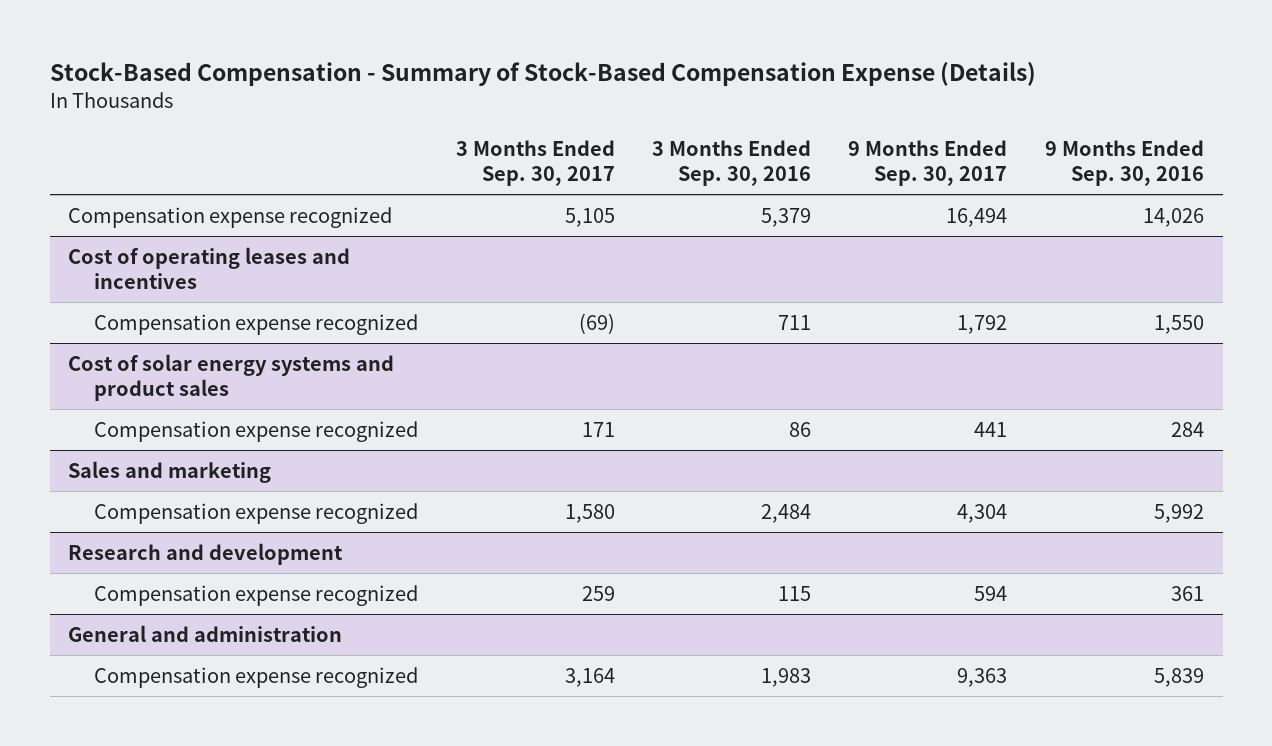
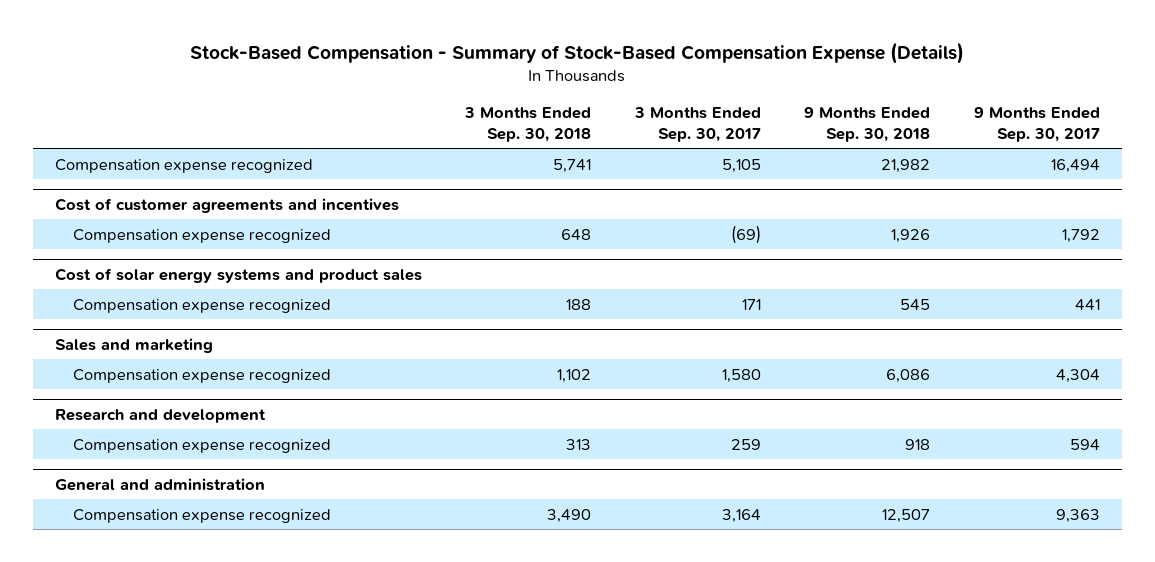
[652,139,812,187] 3 Months Ended Sep. 30, 2016 -> none
[1044,139,1204,187] 9 Months Ended Sep. 30, 2016 -> none
none -> [464,107,592,142] 3 Months Ended Sep. 30, 2018
none -> [804,107,931,142] 9 Months Ended Sep. 30, 2018
[68,246,351,290] Cost of operating leases and incentives -> [54,197,399,213] Cost of customer agreements and incentives

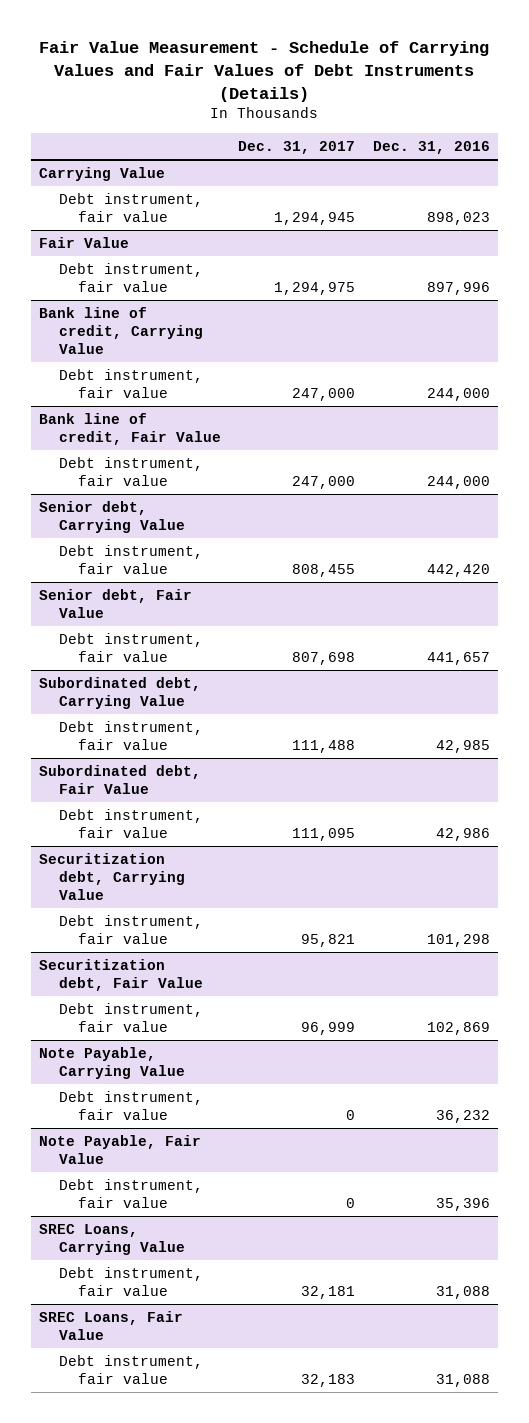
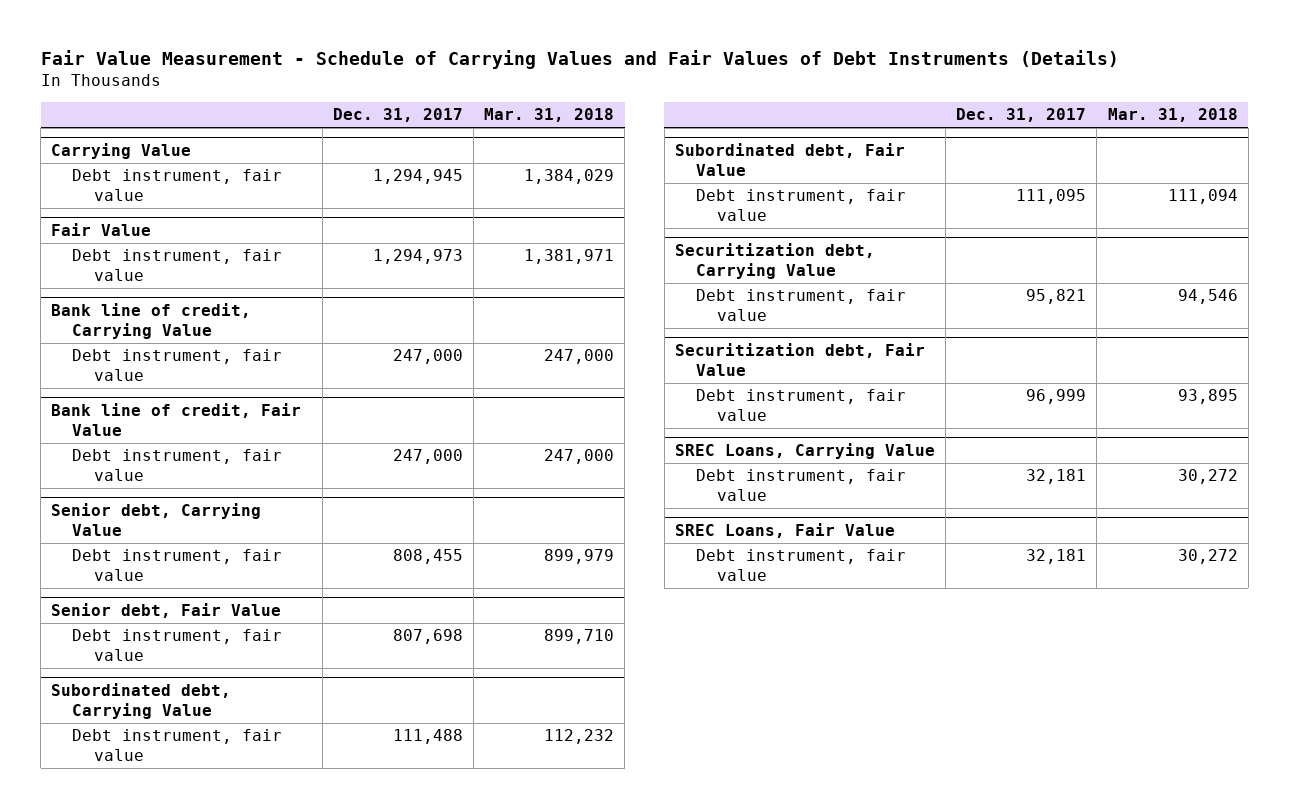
[372,140,490,154] Dec. 31, 2016 -> none
none -> [484,108,615,123] Mar. 31, 2018
[274,281,356,295] 1,294,975 -> [372,249,463,265] 1,294,973
[39,1046,185,1079] Note Payable, Carrying Value -> none
[58,1090,203,1120] Debt instrument, fair value -> none
[39,1134,202,1164] Note Payable, Fair Value -> none
[58,1178,203,1208] Debt instrument, fair value -> none
[301,1373,356,1387] 32,183 -> [1026,549,1087,565] 32,181

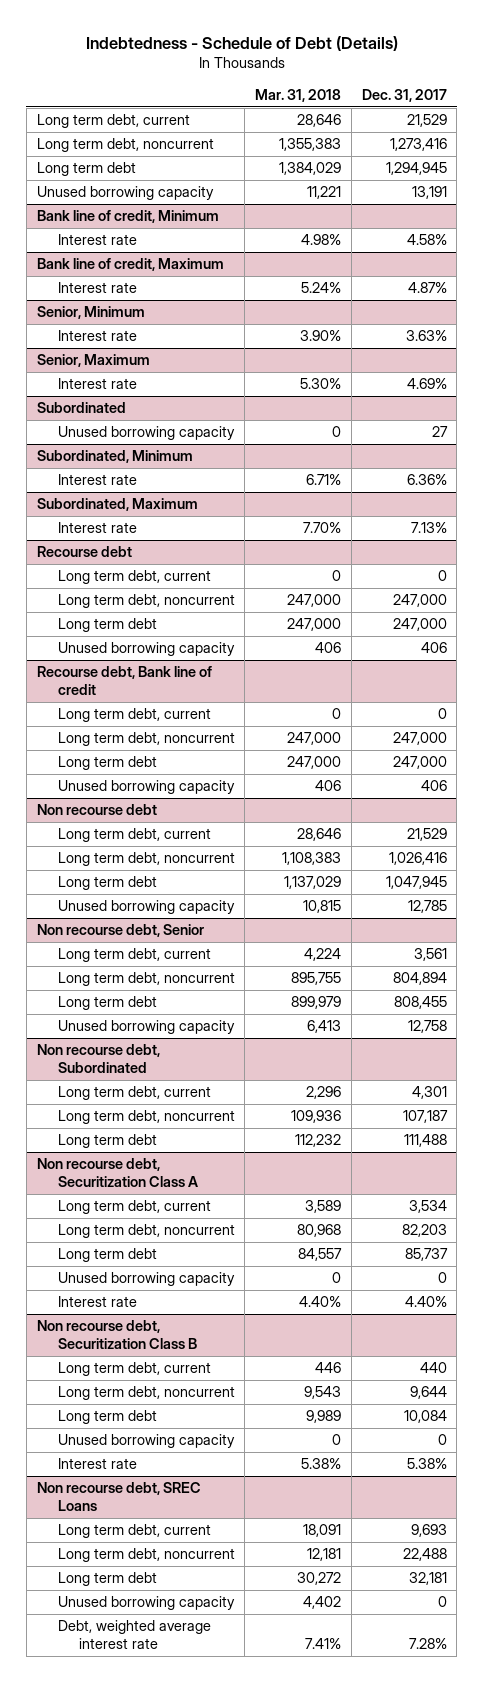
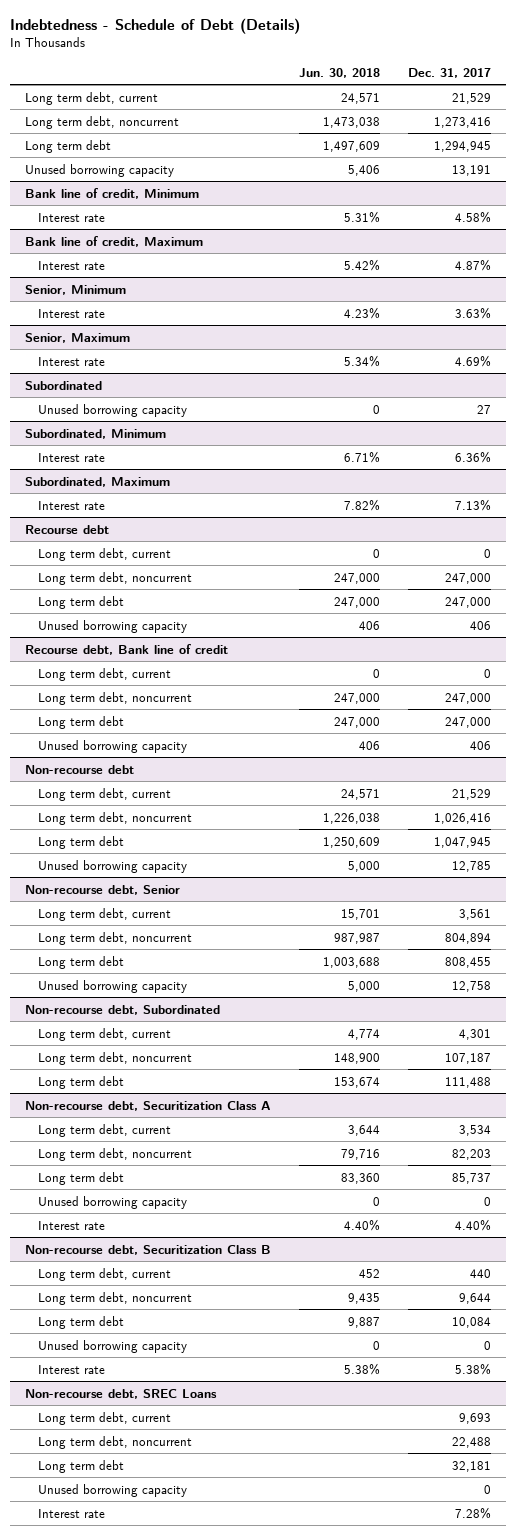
[255,88,342,102] Mar. 31, 2018 -> none
none -> [298,67,380,78] Jun. 30, 2018
[36,804,157,816] Non recourse debt -> [24,764,134,774] Non-recourse debt
[36,924,204,938] Non recourse debt, Senior -> [24,884,180,895] Non-recourse debt, Senior
[36,1044,160,1074] Non recourse debt, Subordinated -> [24,1004,220,1015] Non-recourse debt, Subordinated
[36,1158,198,1188] Non recourse debt, Securitization Class A -> [24,1100,271,1111] Non-recourse debt, Securitization Class A
[36,1320,197,1350] Non recourse debt, Securitization Class B -> [24,1244,271,1255] Non-recourse debt, Securitization Class B
[36,1482,201,1512] Non recourse debt, SREC Loans -> [24,1388,217,1399] Non-recourse debt, SREC Loans
[57,1620,211,1650] Debt, weighted average interest rate -> [38,1508,106,1518] Interest rate

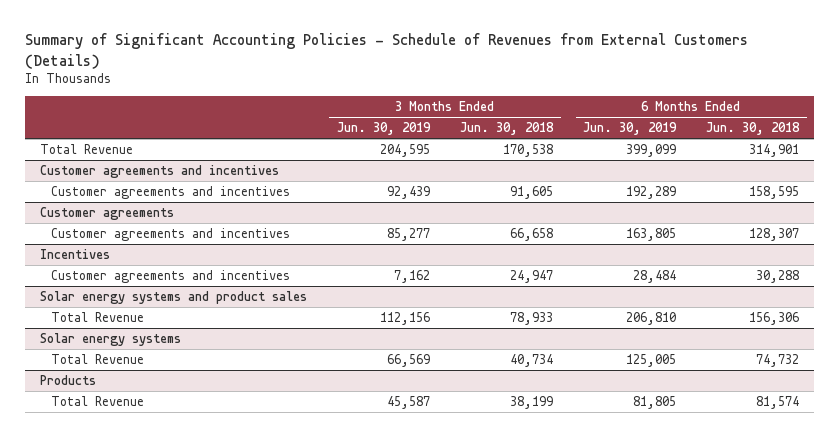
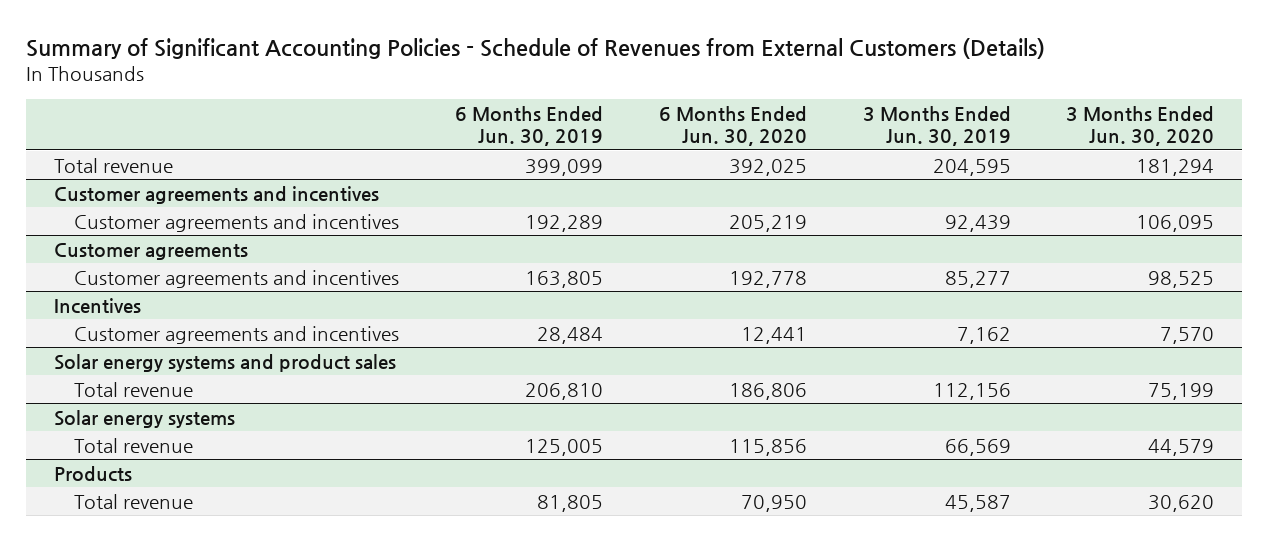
[460,122,555,136] Jun. 30, 2018 -> none
[706,122,801,136] Jun. 30, 2018 -> none
none -> [658,105,807,147] 6 Months Ended Jun. 30, 2020
none -> [1066,105,1215,147] 3 Months Ended Jun. 30, 2020
[39,144,133,155] Total Revenue -> [54,157,174,173] Total revenue
[51,312,145,323] Total Revenue -> [74,381,194,397] Total revenue
[51,354,145,365] Total Revenue -> [74,437,194,453] Total revenue
[51,396,145,407] Total Revenue -> [74,493,194,509] Total revenue

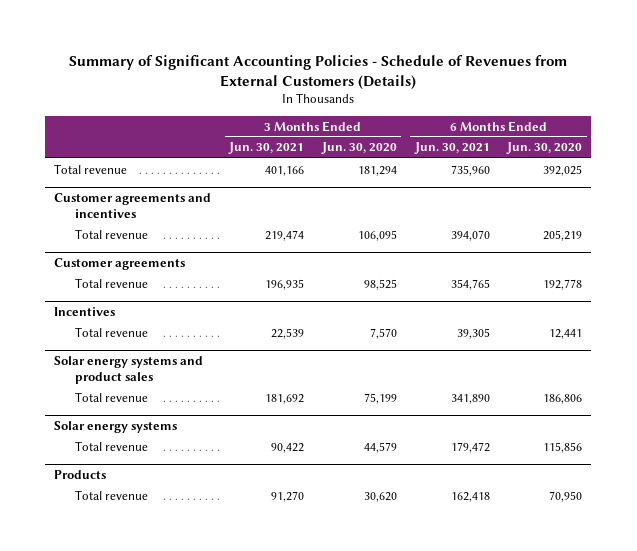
[454,105,603,147] 6 Months Ended Jun. 30, 2019 -> none
[862,105,1011,147] 3 Months Ended Jun. 30, 2019 -> none
none -> [228,142,305,155] Jun. 30, 2021
none -> [413,142,490,155] Jun. 30, 2021
[74,213,400,232] Customer agreements and incentives -> [74,228,148,239] Total revenue
[74,269,400,288] Customer agreements and incentives -> [74,277,148,288] Total revenue
[74,325,400,344] Customer agreements and incentives -> [74,326,148,337] Total revenue

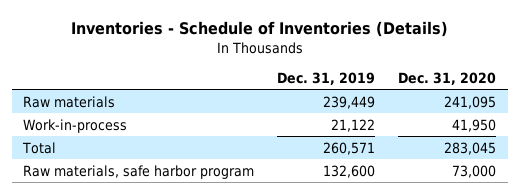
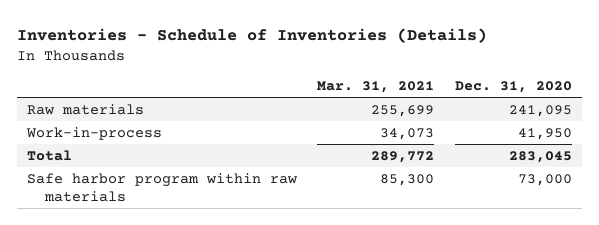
[277,72,376,86] Dec. 31, 2019 -> none
none -> [317,81,435,94] Mar. 31, 2021
[23,164,255,179] Raw materials, safe harbor program -> [26,172,298,203] Safe harbor program within raw materials

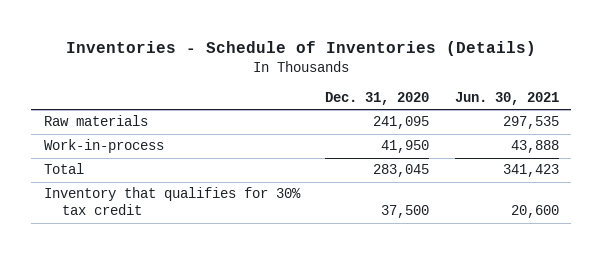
[317,81,435,94] Mar. 31, 2021 -> none
none -> [454,92,559,106] Jun. 30, 2021
[26,172,298,203] Safe harbor program within raw materials -> none
none -> [43,187,301,216] Inventory that qualifies for 30% tax credit

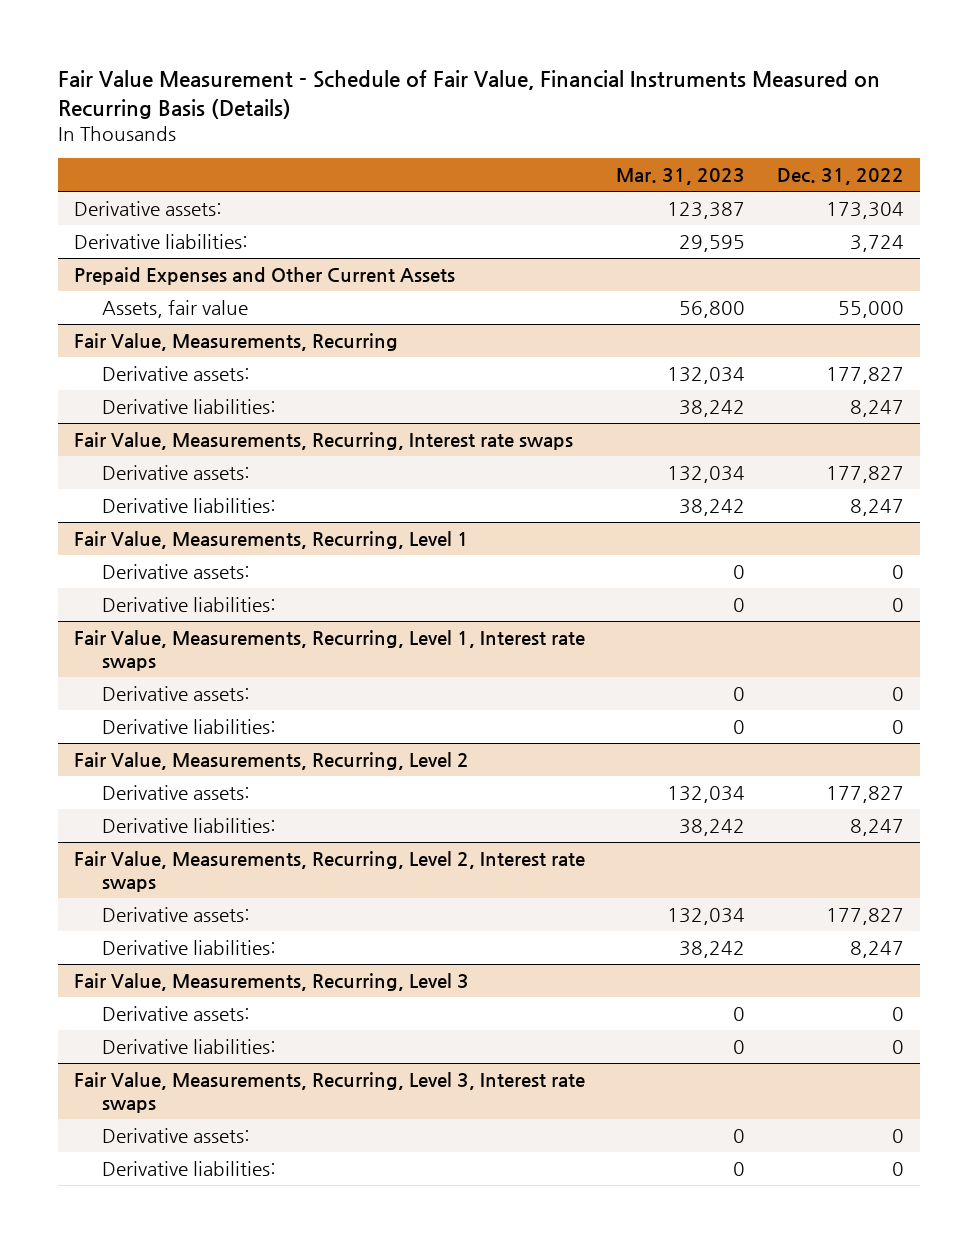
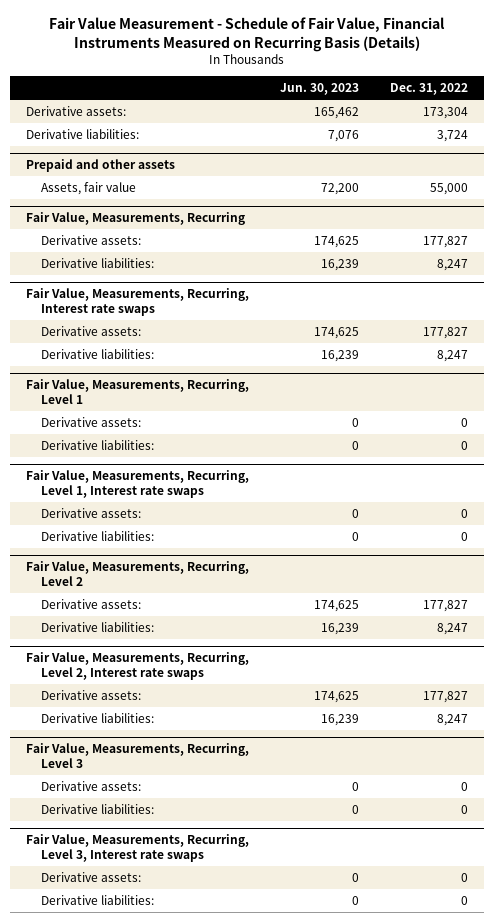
[616,168,746,186] Mar. 31, 2023 -> none
none -> [279,83,359,96] Jun. 30, 2023
[73,267,455,286] Prepaid Expenses and Other Current Assets -> [25,159,175,173] Prepaid and other assets

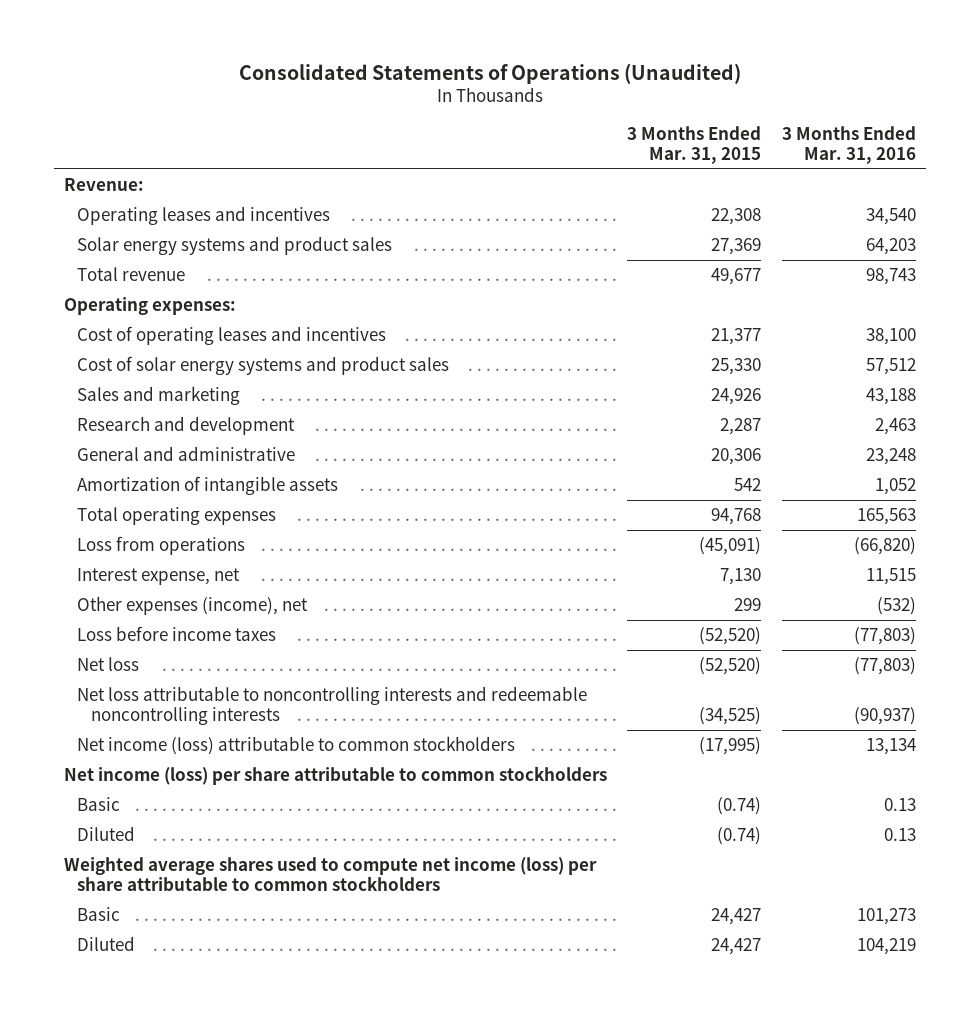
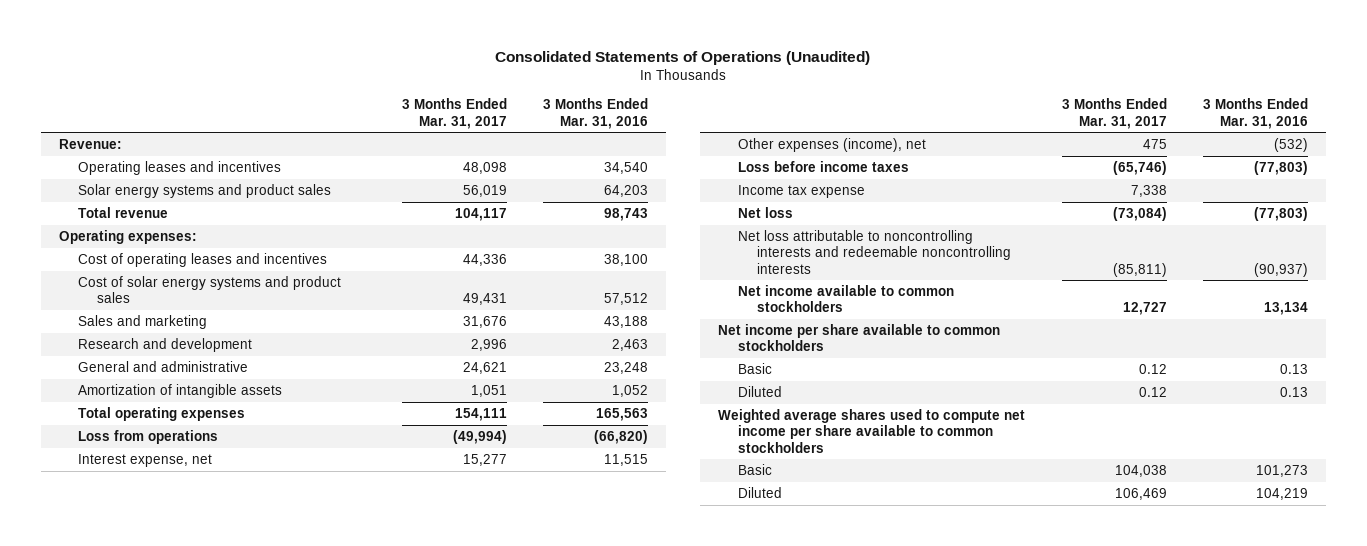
[627,126,762,164] 3 Months Ended Mar. 31, 2015 -> none
none -> [401,98,507,129] 3 Months Ended Mar. 31, 2017
none -> [737,184,865,198] Income tax expense
[77,736,516,756] Net income (loss) attributable to common stockholders -> [737,284,954,313] Net income available to common stockholders
[63,766,607,786] Net income (loss) per share attributable to common stockholders -> [718,323,1001,352] Net income per share available to common stockholders
[63,857,597,891] Weighted average shares used to compute net income (loss) per share attributable to common stockholders -> [718,408,1026,453] Weighted average shares used to compute net income per share available to common stockholders

